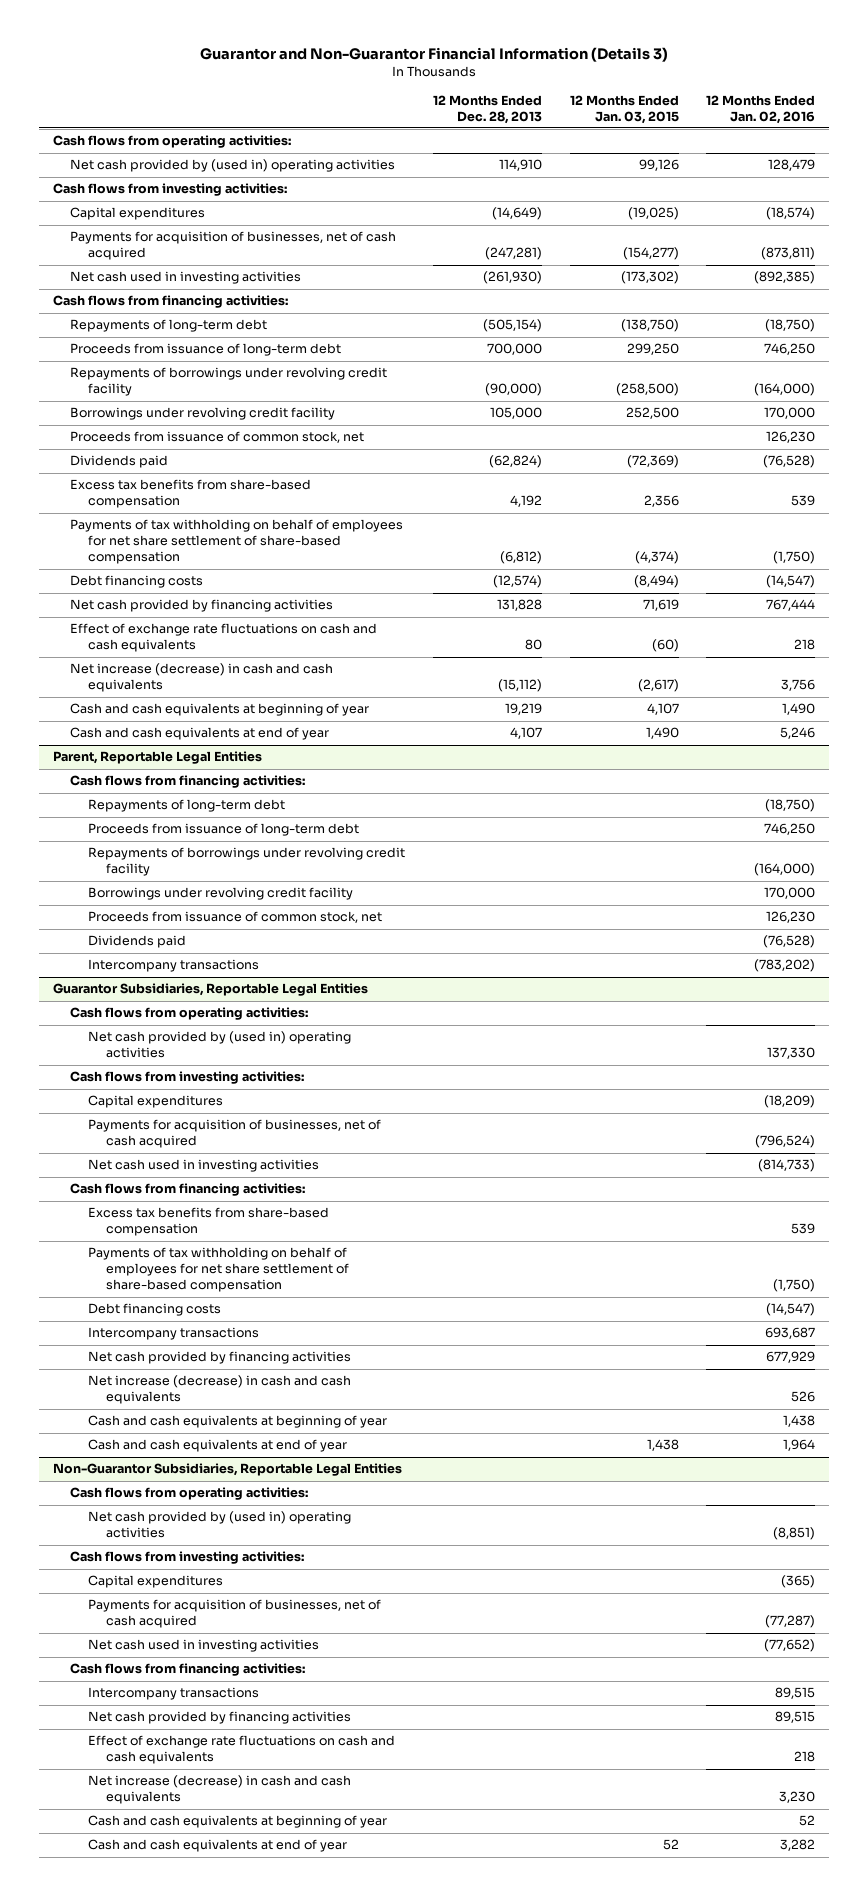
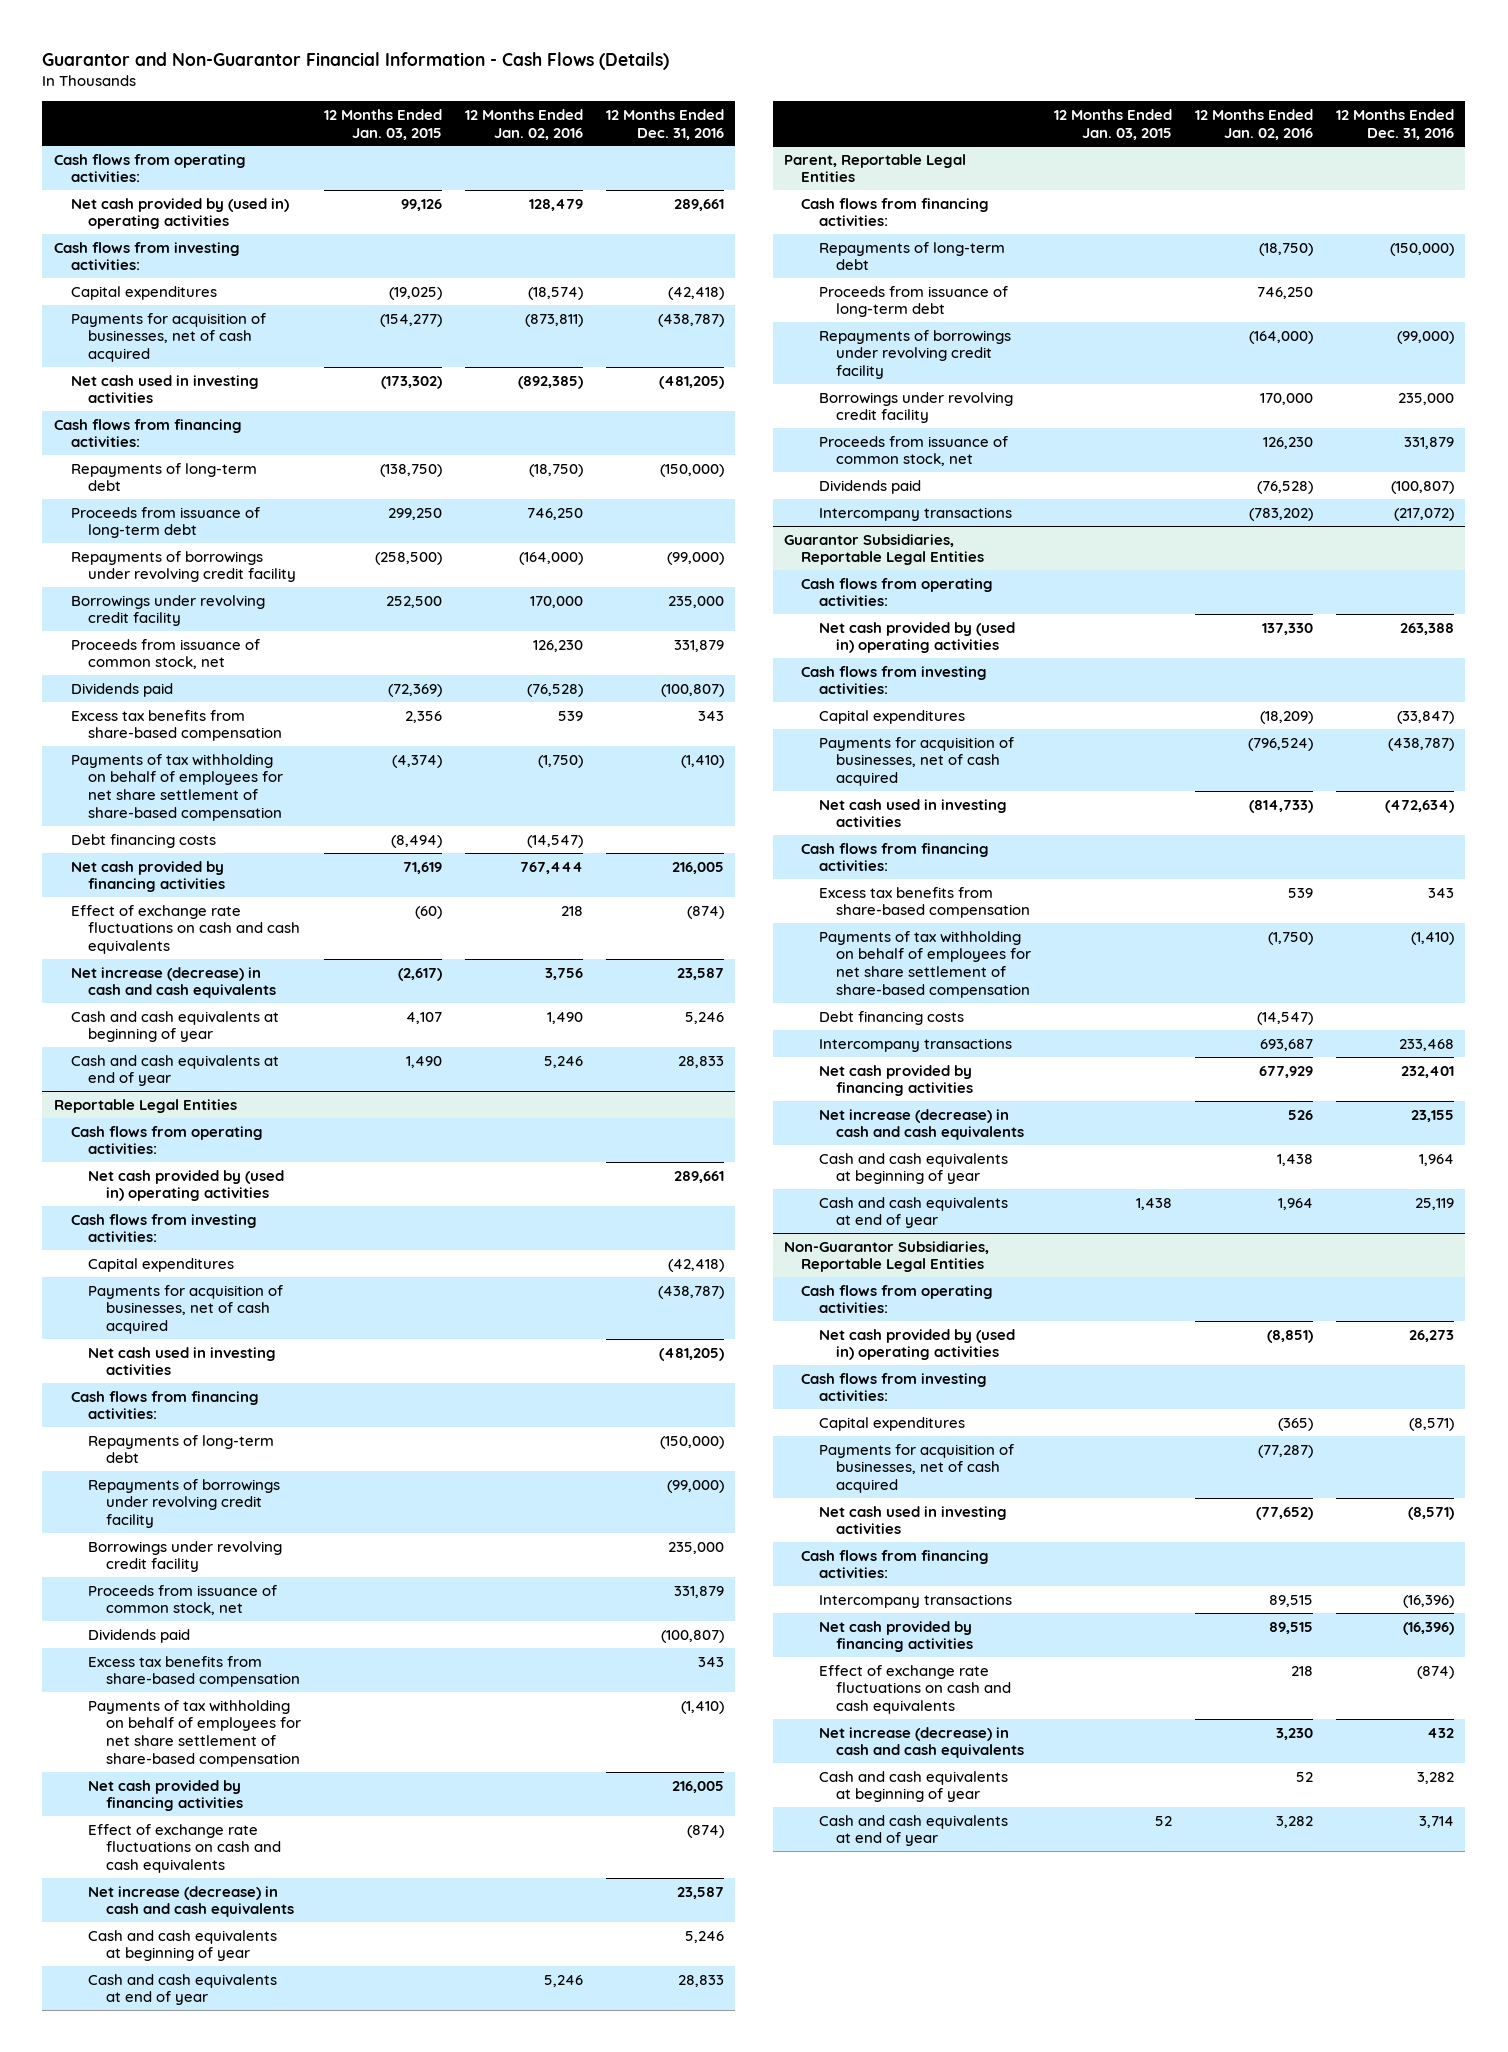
[200,46,669,62] Guarantor and Non-Guarantor Financial Information (Details 3) -> [42,51,670,70] Guarantor and Non-Guarantor Financial Information - Cash Flows (Details)
[432,94,542,124] 12 Months Ended Dec. 28, 2013 -> none
none -> [605,108,724,140] 12 Months Ended Dec. 31, 2016
none -> [53,1098,237,1113] Reportable Legal Entities
none -> [71,1125,264,1155] Cash flows from operating activities:
none -> [88,1169,285,1202] Net cash provided by (used in) operating activities
none -> [71,1213,258,1243] Cash flows from investing activities:
none -> [88,1257,235,1272] Capital expenditures
none -> [88,1284,284,1335] Payments for acquisition of businesses, net of cash acquired
none -> [88,1346,277,1376] Net cash used in investing activities
none -> [71,1390,260,1420] Cash flows from financing activities:
none -> [88,1434,275,1464] Repayments of long-term debt
none -> [88,1478,281,1529] Repayments of borrowings under revolving credit facility
none -> [88,1540,283,1573] Borrowings under revolving credit facility
none -> [88,1584,278,1616] Proceeds from issuance of common stock, net
none -> [88,1628,191,1643] Dividends paid
none -> [88,1655,300,1688] Excess tax benefits from share-based compensation
none -> [88,1699,301,1768] Payments of tax withholding on behalf of employees for net share settlement of share-based compensation
none -> [88,1779,243,1812] Net cash provided by financing activities
none -> [88,1823,281,1874] Effect of exchange rate fluctuations on cash and cash equivalents
none -> [88,1885,294,1918] Net increase (decrease) in cash and cash equivalents
none -> [88,1929,278,1962] Cash and cash equivalents at beginning of year
none -> [88,1973,278,2006] Cash and cash equivalents at end of year

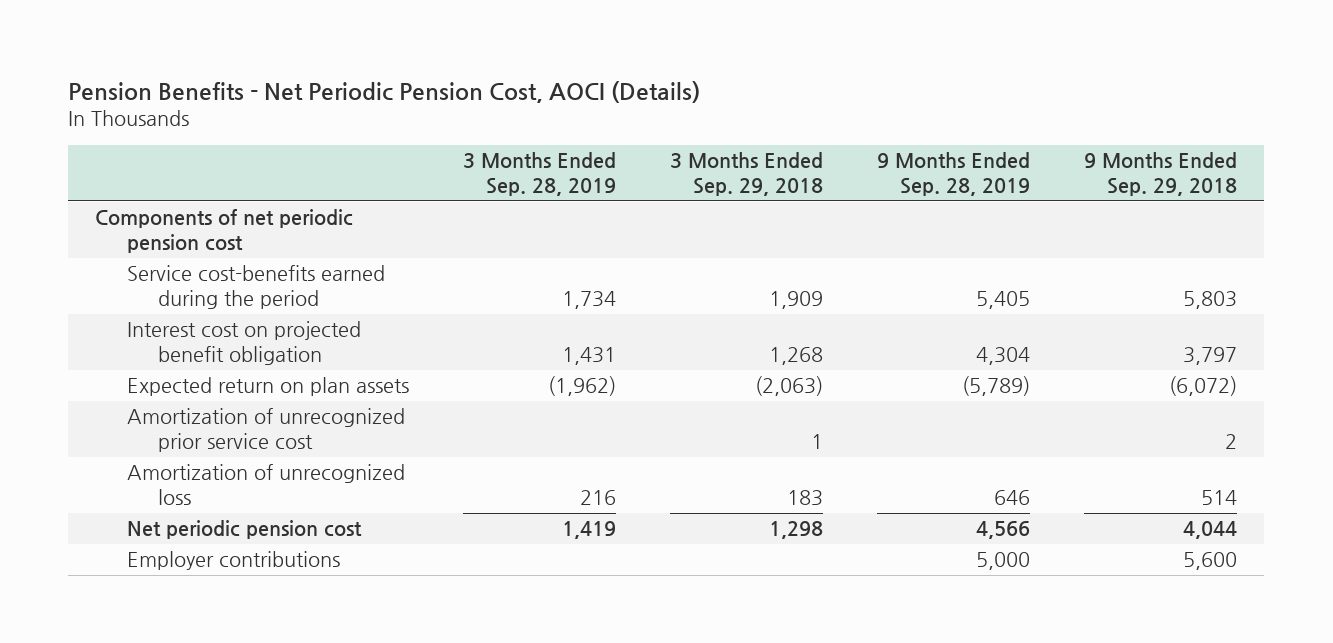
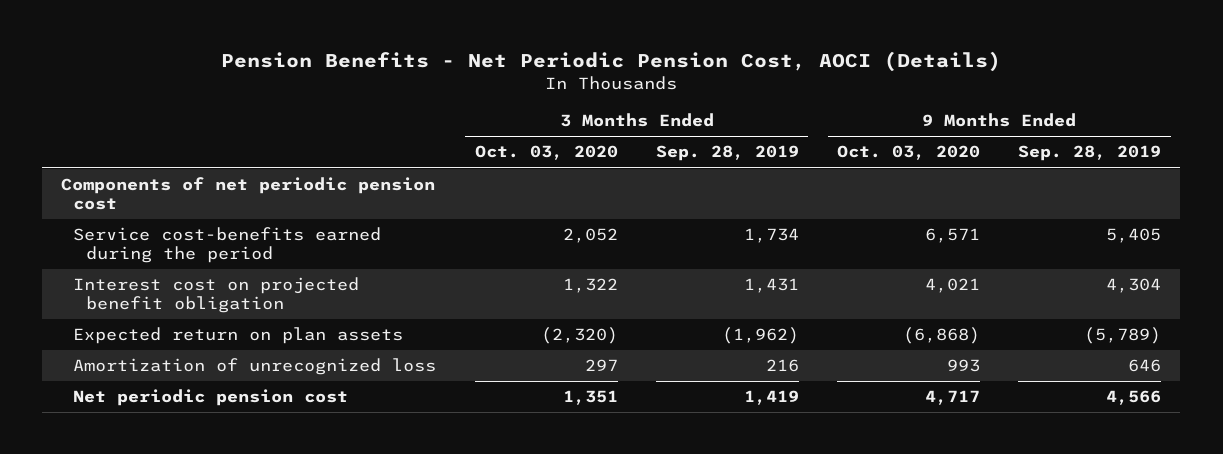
[669,152,823,197] 3 Months Ended Sep. 29, 2018 -> none
[1084,152,1238,197] 9 Months Ended Sep. 29, 2018 -> none
none -> [474,145,618,161] Oct. 03, 2020
none -> [837,145,981,161] Oct. 03, 2020
[126,408,405,453] Amortization of unrecognized prior service cost -> none
[126,551,340,571] Employer contributions -> none

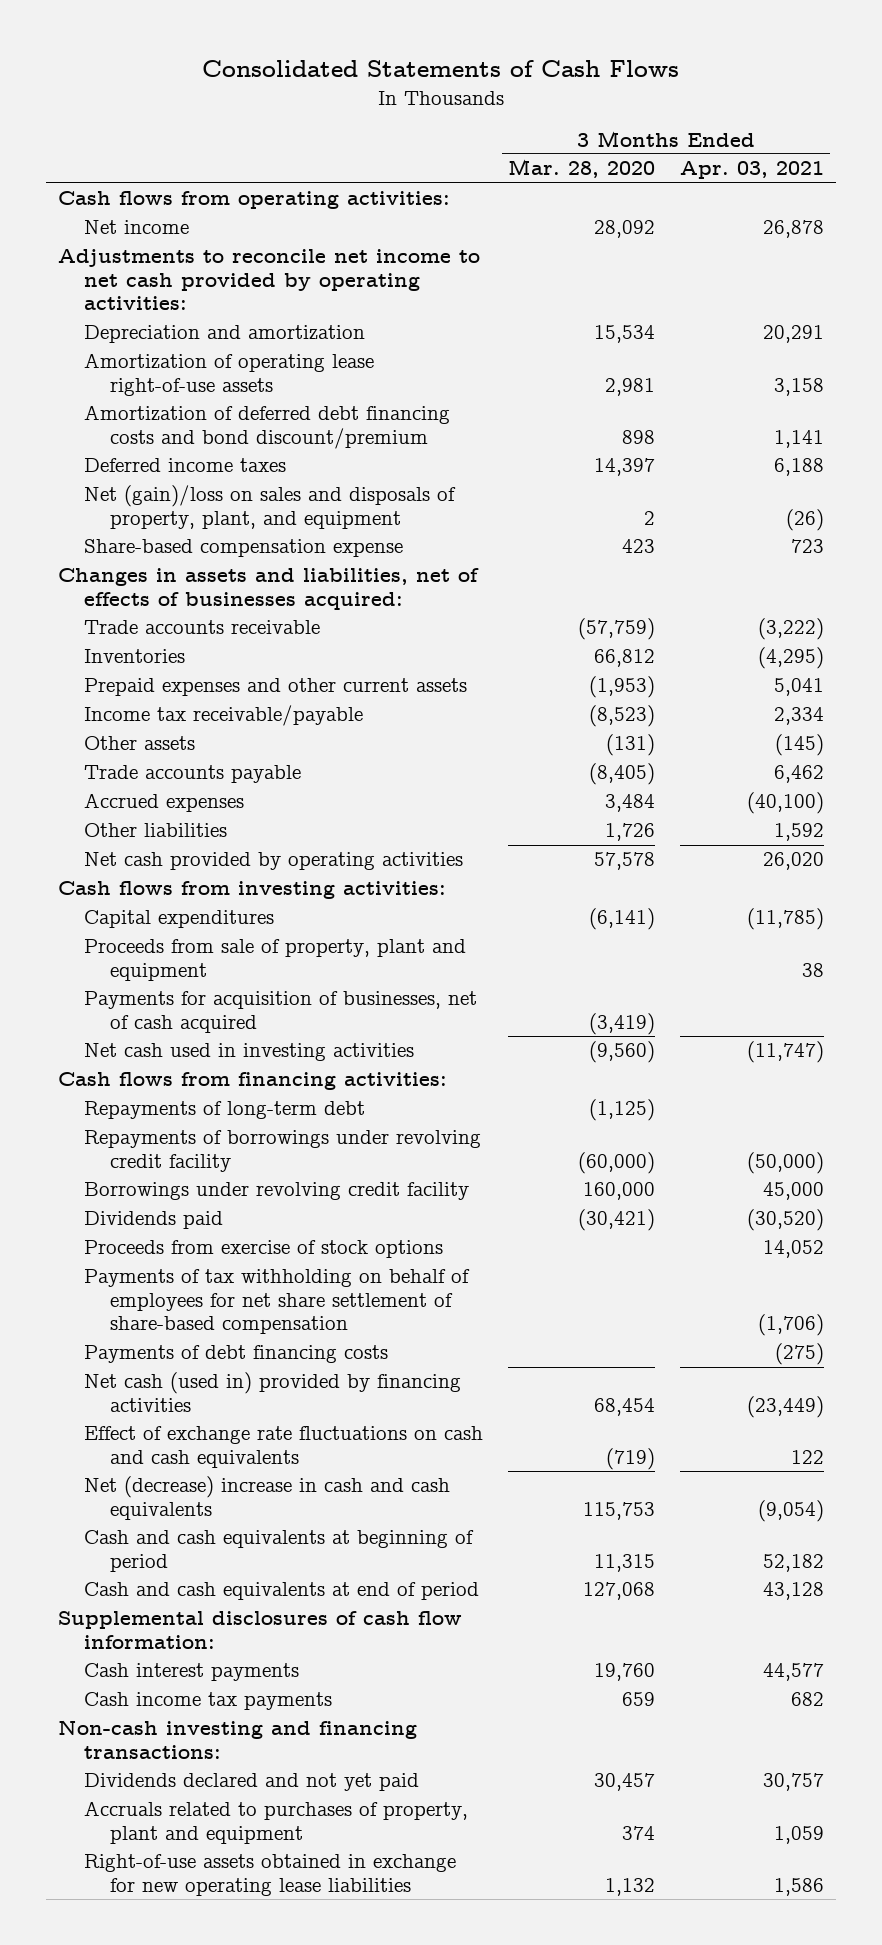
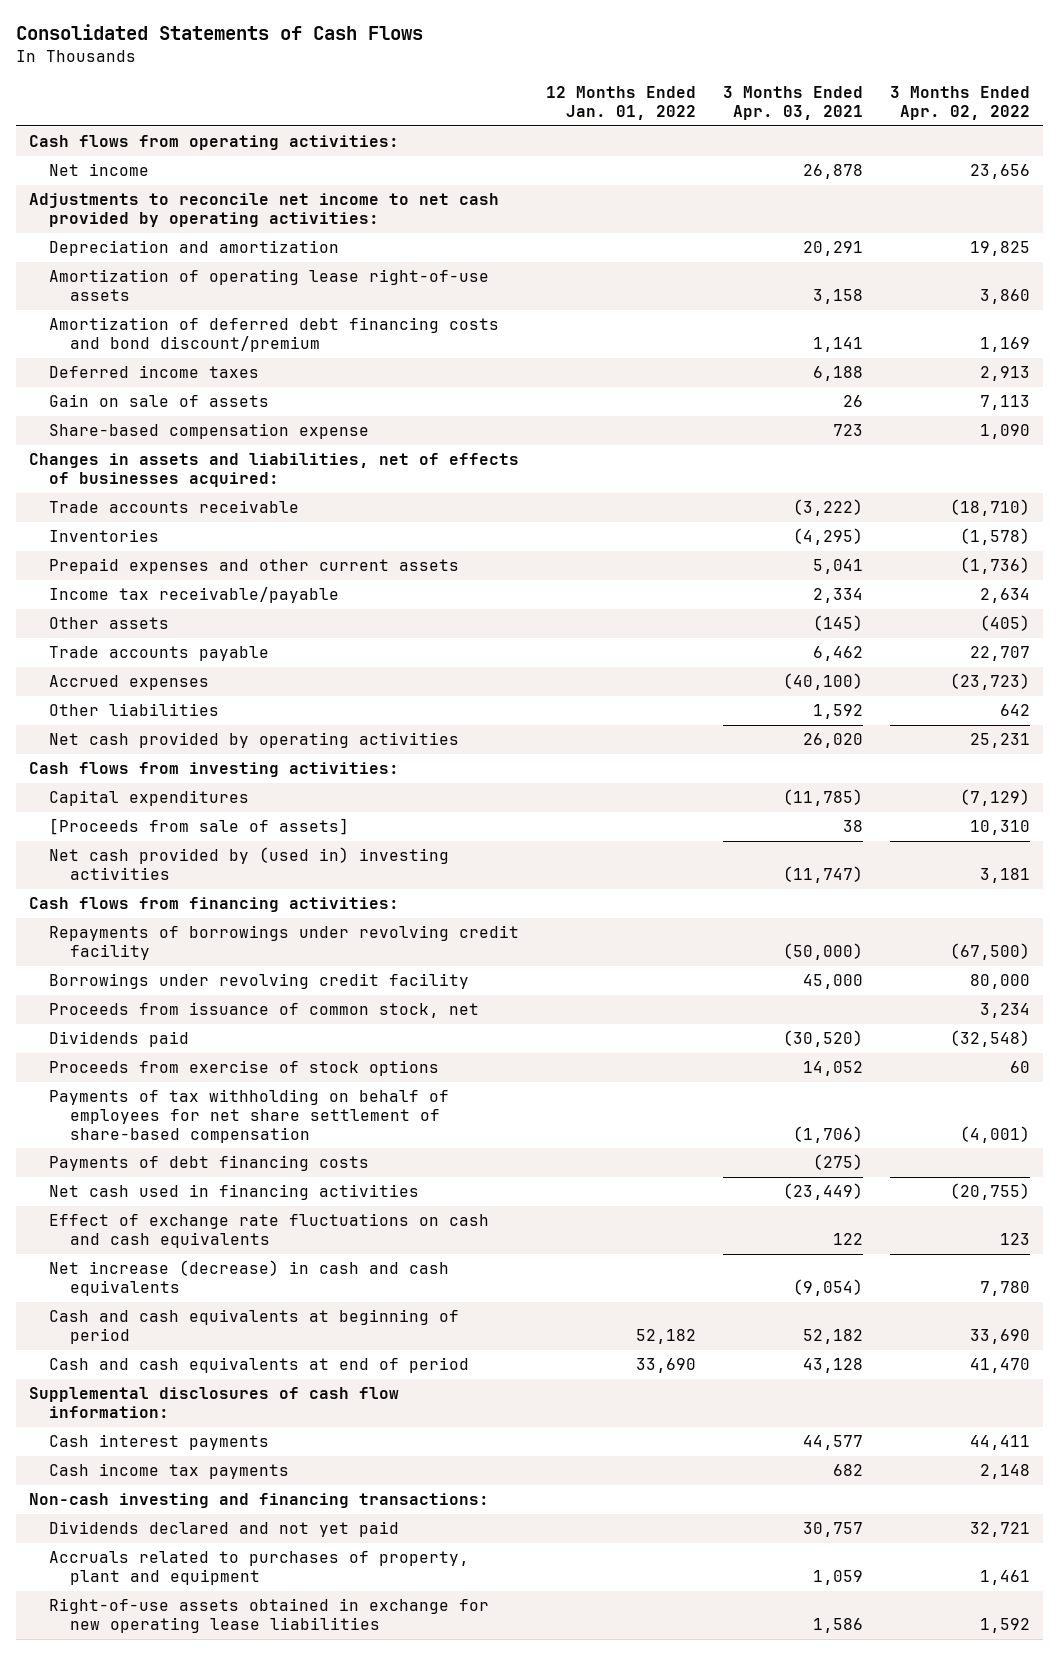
[508,159,656,179] Mar. 28, 2020 -> none
none -> [546,86,697,120] 12 Months Ended Jan. 01, 2022
none -> [889,86,1030,120] 3 Months Ended Apr. 02, 2022
[84,485,457,529] Net (gain)/loss on sales and disposals of property, plant, and equipment -> none
none -> [49,394,270,408] Gain on sale of assets
[84,939,467,981] Proceeds from sale of property, plant and equipment -> none
[84,991,478,1033] Payments for acquisition of businesses, net of cash acquired -> none
none -> [49,818,350,836] [Proceeds from sale of assets]
[84,1043,415,1062] Net cash used in investing activities -> [49,847,450,880] Net cash provided by (used in) investing activities
[84,1101,366,1120] Repayments of long-term debt -> none
none -> [49,1002,480,1019] Proceeds from issuance of common stock, net
[84,1372,462,1412] Net cash (used in) provided by financing activities -> [49,1184,420,1201] Net cash used in financing activities
[84,1476,451,1520] Net (decrease) increase in cash and cash equivalents -> [49,1260,450,1296] Net increase (decrease) in cash and cash equivalents

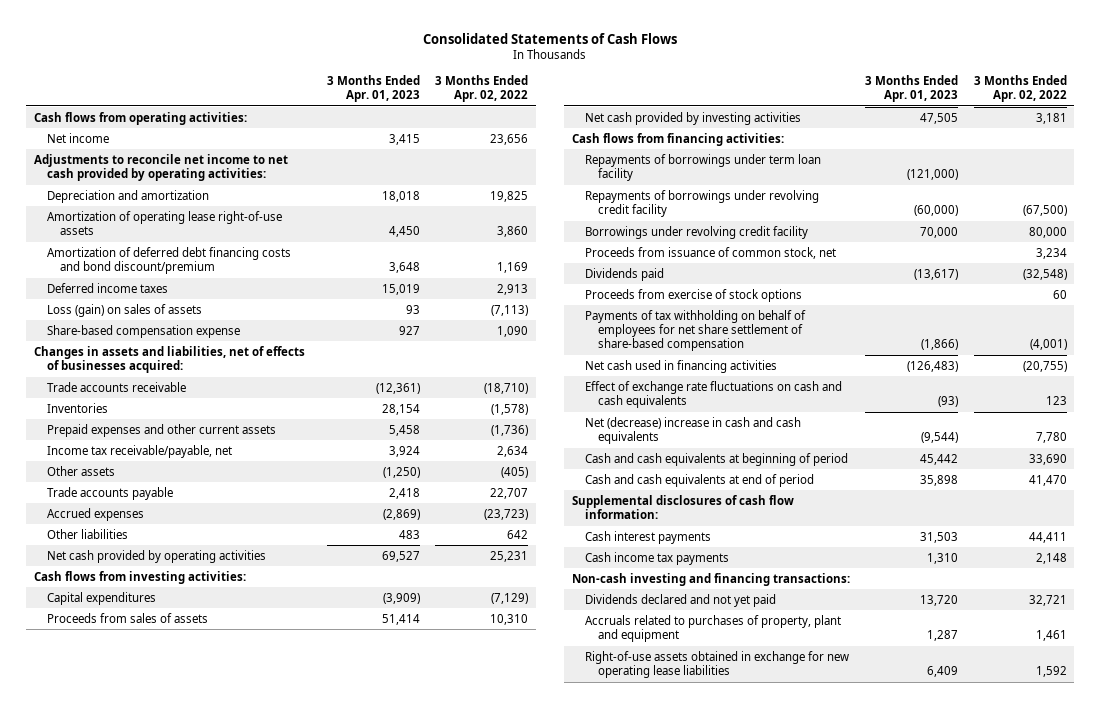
[546,86,697,120] 12 Months Ended Jan. 01, 2022 -> none
[722,86,863,120] 3 Months Ended Apr. 03, 2021 -> none
none -> [327,75,421,103] 3 Months Ended Apr. 01, 2023
[49,394,270,408] Gain on sale of assets -> [46,303,202,317] Loss (gain) on sales of assets
[979,395,1030,411] 7,113 -> [491,304,529,316] (7,113)
[49,587,340,604] Income tax receivable/payable -> [46,444,232,458] Income tax receivable/payable, net
[49,818,350,836] [Proceeds from sale of assets] -> [46,612,208,623] Proceeds from sales of assets
[49,847,450,880] Net cash provided by (used in) investing activities -> [585,111,802,125] Net cash provided by investing activities
none -> [585,153,822,182] Repayments of borrowings under term loan facility
[49,1155,370,1172] Payments of debt financing costs -> none
[49,1260,450,1296] Net increase (decrease) in cash and cash equivalents -> [585,416,802,445] Net (decrease) increase in cash and cash equivalents

